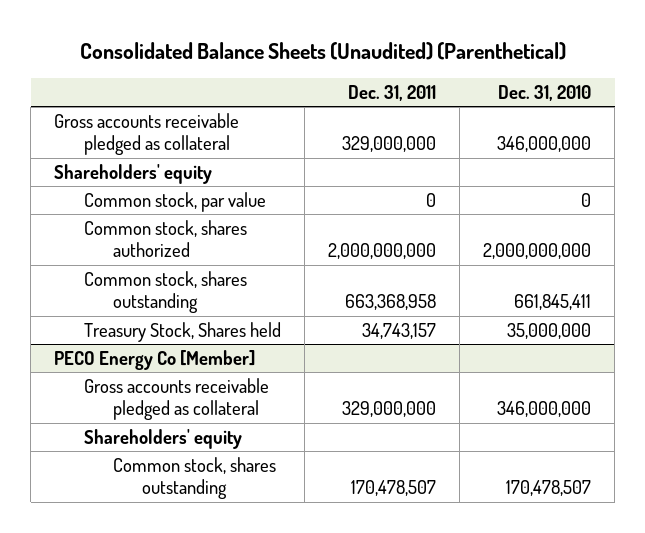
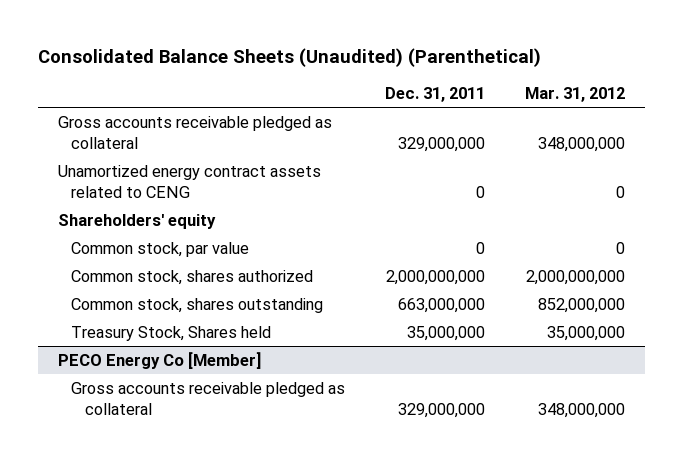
[497,84,591,101] Dec. 31, 2010 -> none
none -> [524,86,625,102] Mar. 31, 2012
none -> [57,164,321,198] Unamortized energy contract assets related to CENG
[344,294,436,311] 663,368,958 -> [398,297,486,313] 663,000,000
[361,322,436,339] 34,743,157 -> [407,325,486,341] 35,000,000
[83,428,242,449] Shareholders' equity -> none
[112,456,276,500] Common stock, shares outstanding -> none

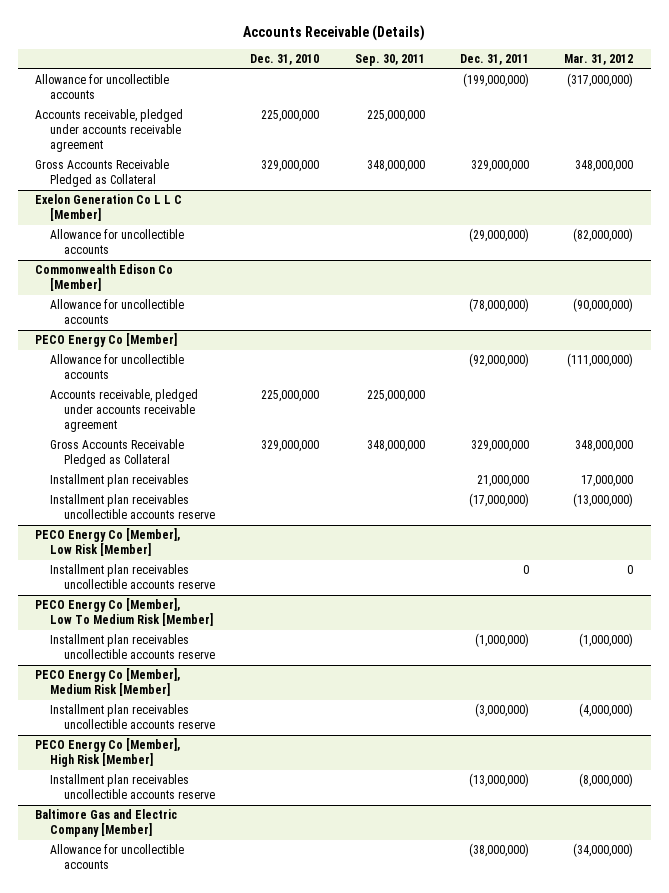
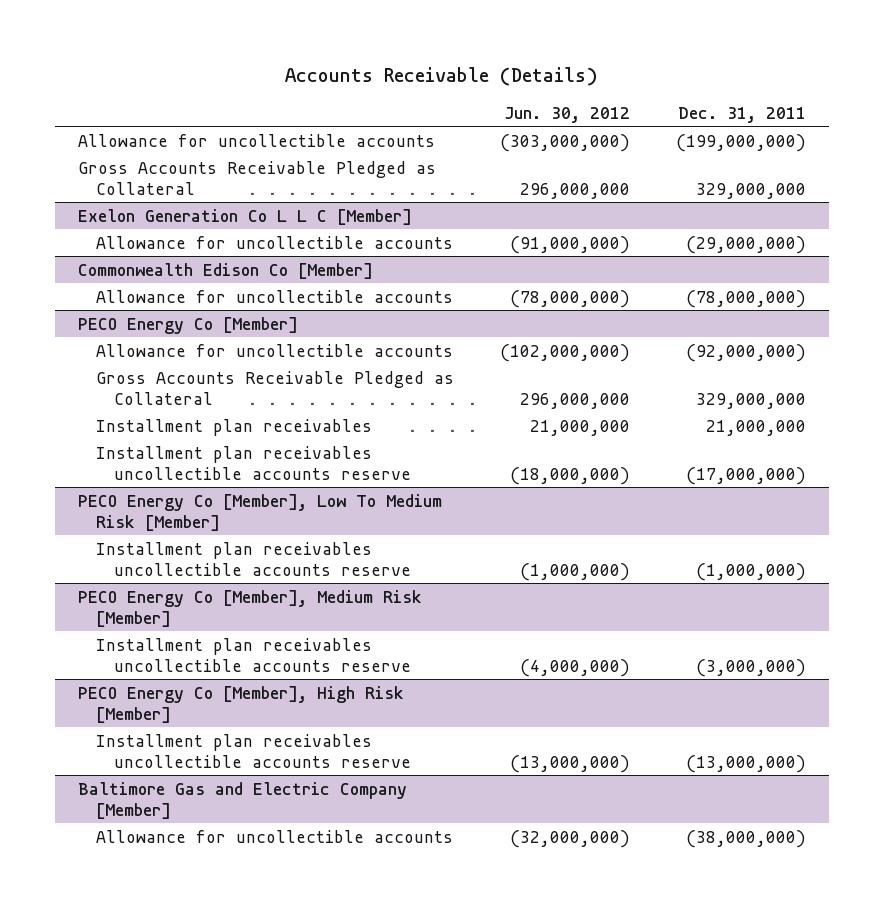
[250,54,320,66] Dec. 31, 2010 -> none
[354,54,425,67] Sep. 30, 2011 -> none
[564,54,634,66] Mar. 31, 2012 -> none
none -> [503,106,630,123] Jun. 30, 2012
[35,109,184,153] Accounts receivable, pledged under accounts receivable agreement -> none
[49,389,198,433] Accounts receivable, pledged under accounts receivable agreement -> none
[35,528,181,557] PECO Energy Co [Member], Low Risk [Member] -> none
[49,564,216,590] Installment plan receivables uncollectible accounts reserve -> none

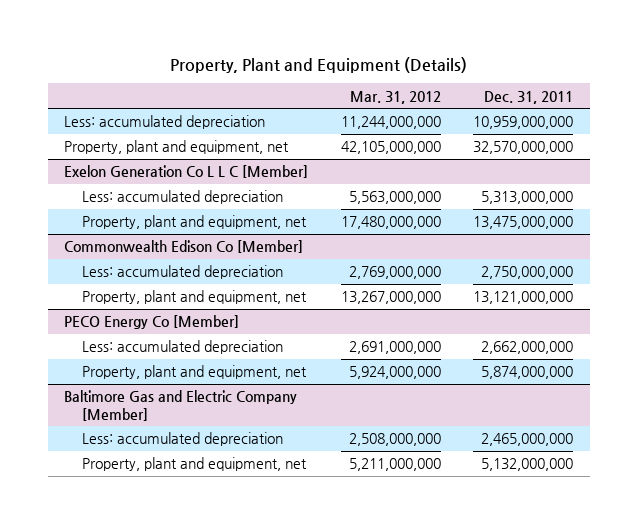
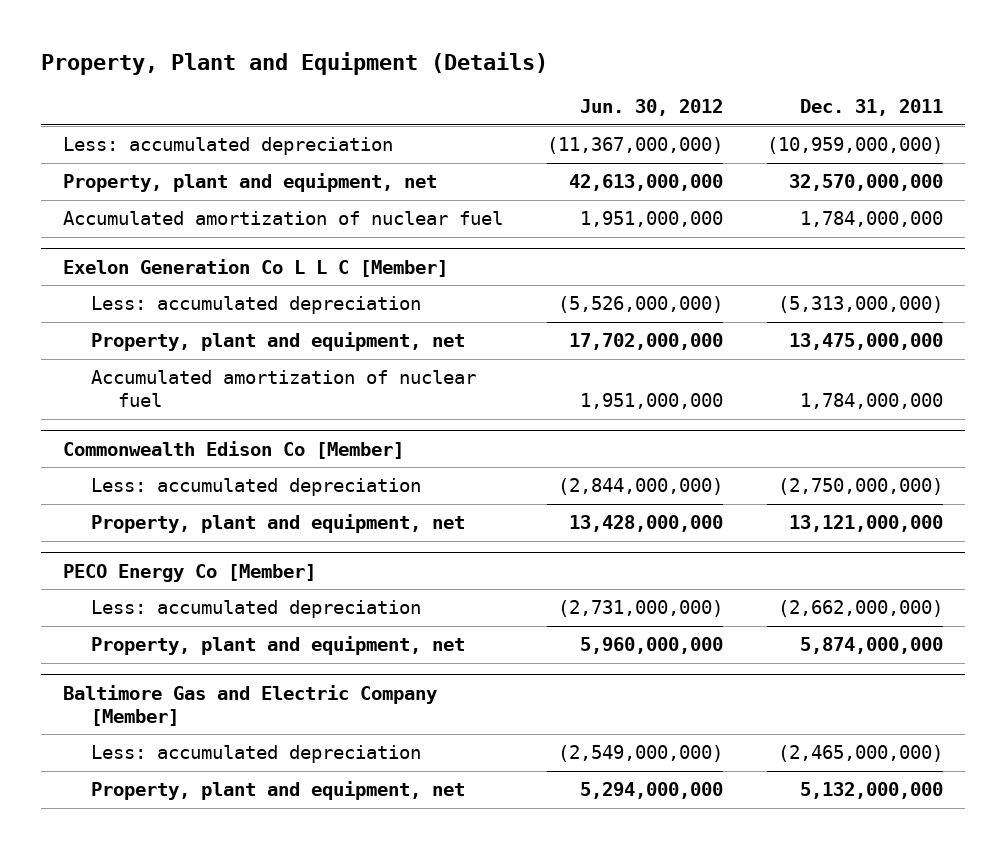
[349,90,441,104] Mar. 31, 2012 -> none
none -> [579,99,723,117] Jun. 30, 2012
[473,116,574,130] 10,959,000,000 -> [766,137,943,155] (10,959,000,000)
none -> [62,211,503,226] Accumulated amortization of nuclear fuel
[481,191,574,205] 5,313,000,000 -> [777,296,943,314] (5,313,000,000)
none -> [90,370,476,408] Accumulated amortization of nuclear fuel
[481,266,574,280] 2,750,000,000 -> [777,478,943,496] (2,750,000,000)
[481,341,574,355] 2,662,000,000 -> [777,600,943,618] (2,662,000,000)
[481,433,574,447] 2,465,000,000 -> [777,745,943,763] (2,465,000,000)

